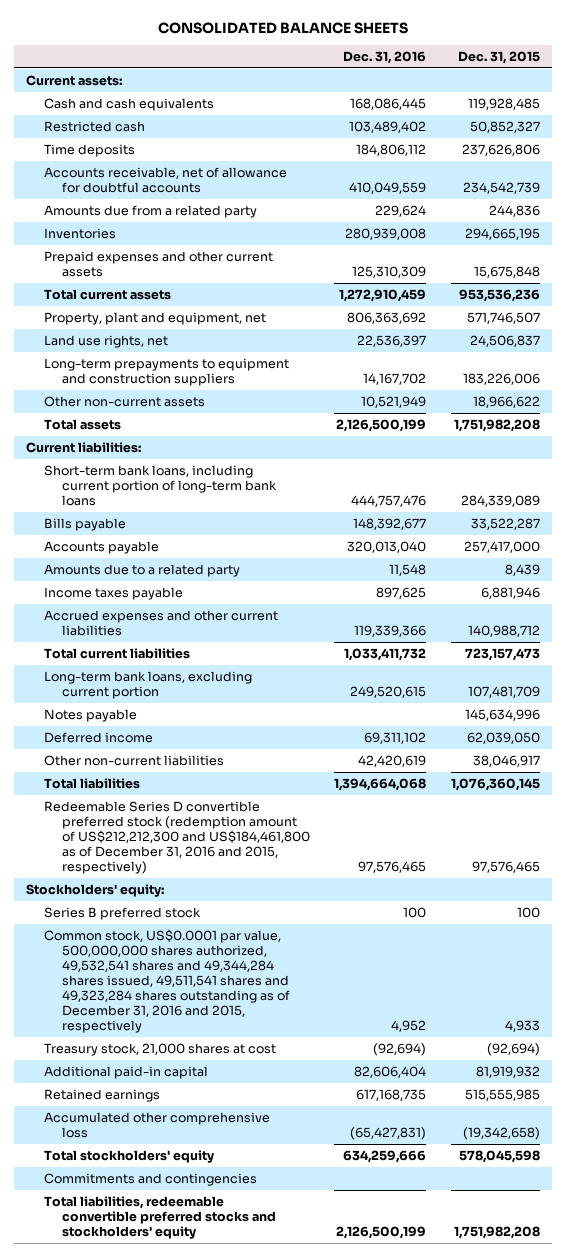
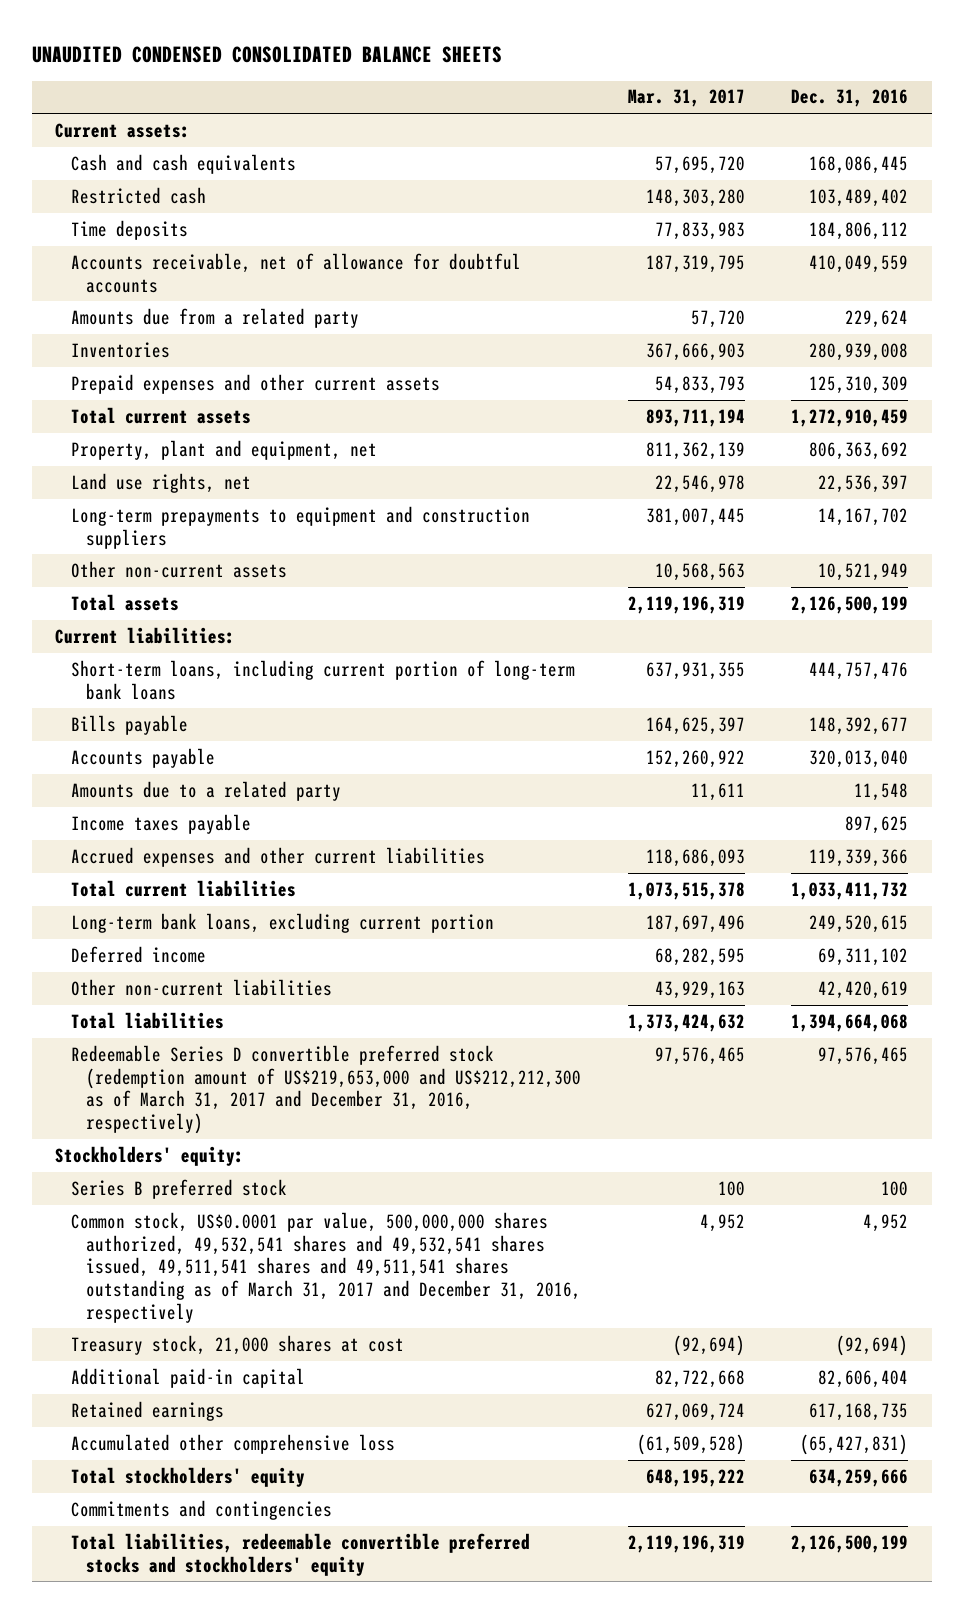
[157,21,408,34] CONSOLIDATED BALANCE SHEETS -> [32,45,503,63] UNAUDITED CONDENSED CONSOLIDATED BALANCE SHEETS
[457,51,540,65] Dec. 31, 2015 -> none
none -> [627,89,745,108] Mar. 31, 2017
[43,464,277,506] Short-term bank loans, including current portion of long-term bank loans -> [70,659,575,700] Short-term loans, including current portion of long-term bank loans
[43,708,137,722] Notes payable -> none
[43,800,310,874] Redeemable Series D convertible preferred stock (redemption amount of US$212,212,300 and US$184,461,800 as of December 31, 2016 and 2015, respectively) -> [70,1044,582,1134] Redeemable Series D convertible preferred stock (redemption amount of US$219,653,000 and US$212,212,300 as of March 31, 2017 and December 31, 2016, respectively)
[43,928,290,1033] Common stock, US$0.0001 par value, 500,000,000 shares authorized, 49,532,541 shares and 49,344,284 shares issued, 49,511,541 shares and 49,323,284 shares outstanding as of December 31, 2016 and 2015, respectively -> [70,1211,582,1323] Common stock, US$0.0001 par value, 500,000,000 shares authorized, 49,532,541 shares and 49,532,541 shares issued, 49,511,541 shares and 49,511,541 shares outstanding as of March 31, 2017 and December 31, 2016, respectively

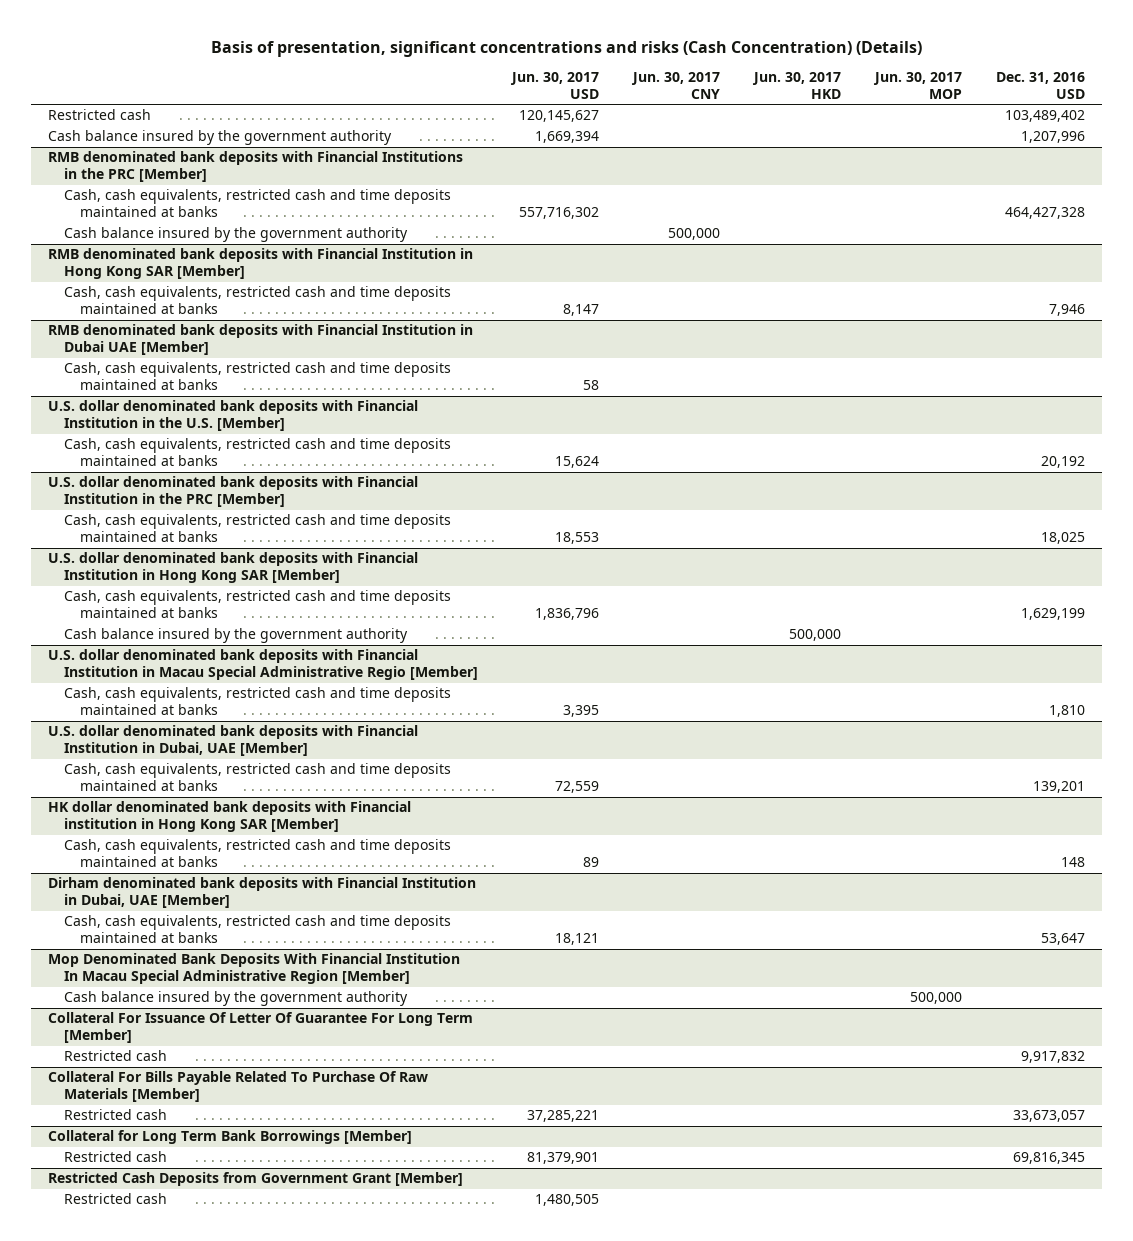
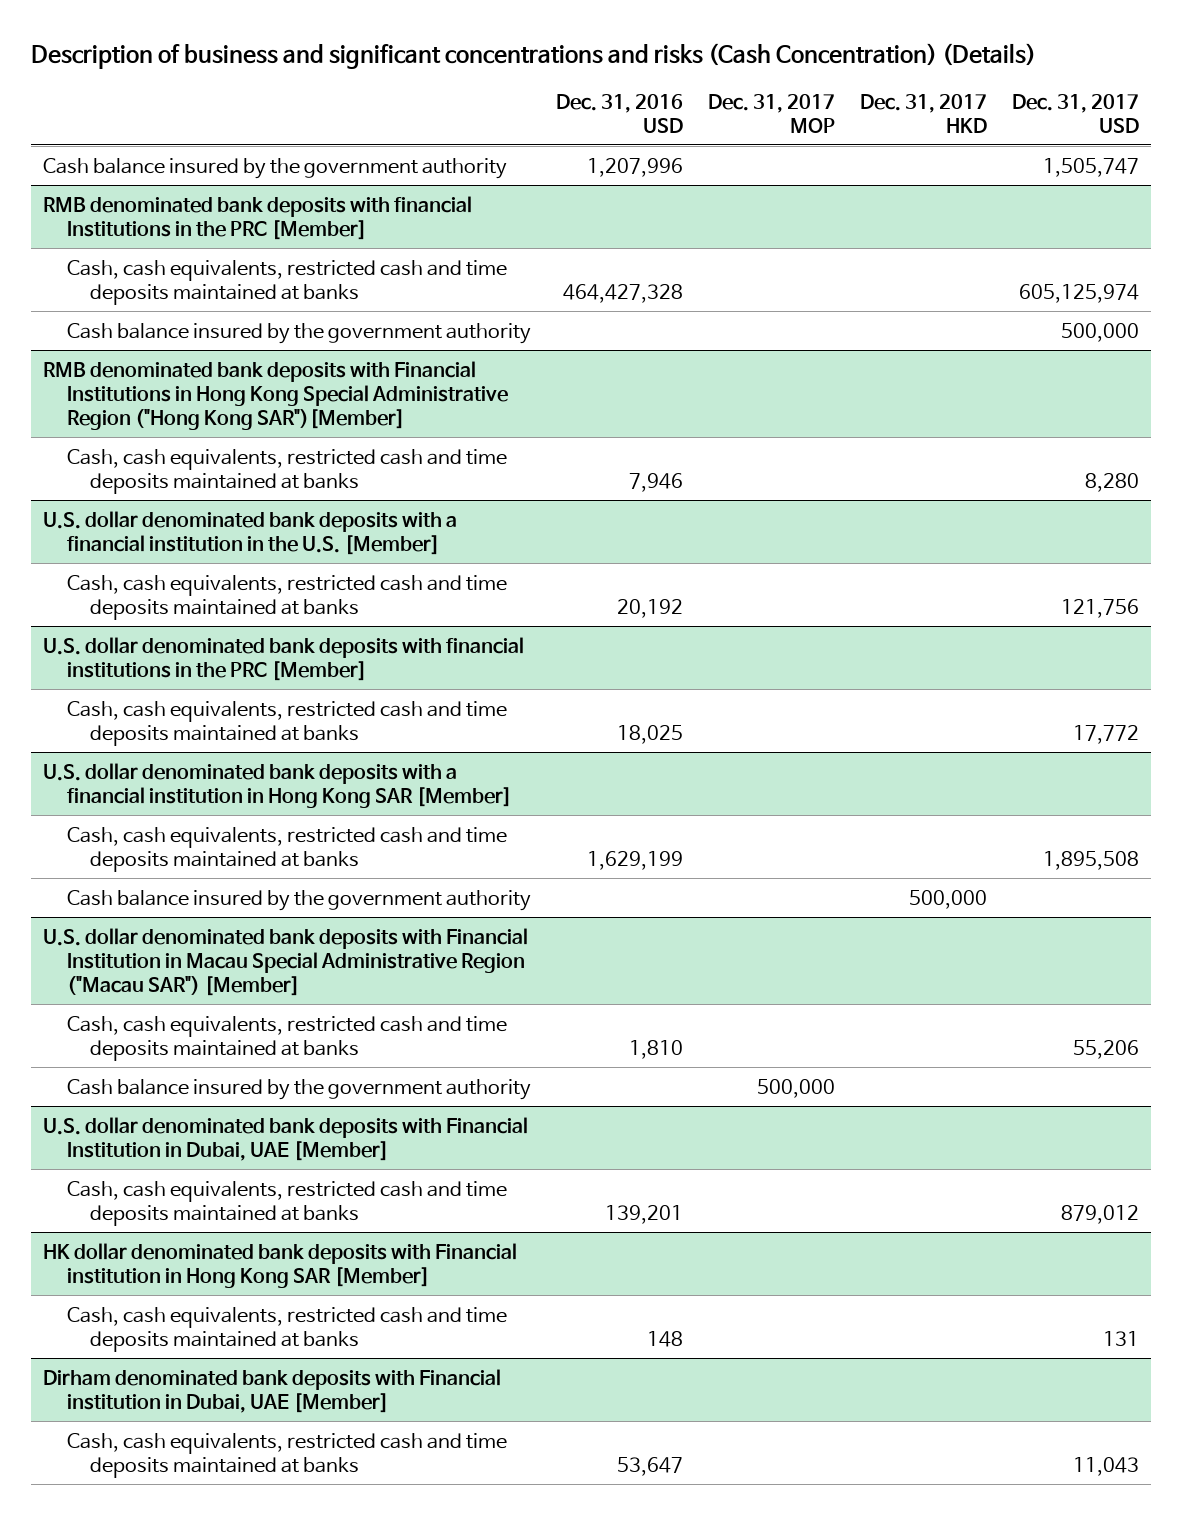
[210,40,922,57] Basis of presentation, significant concentrations and risks (Cash Concentration) (Details) -> [30,42,1036,69] Description of business and significant concentrations and risks (Cash Concentration) (Details)
[510,72,600,99] Jun. 30, 2017 USD -> none
[631,72,721,99] Jun. 30, 2017 CNY -> none
[752,72,842,99] Jun. 30, 2017 HKD -> none
[873,72,963,99] Jun. 30, 2017 MOP -> none
none -> [707,93,835,133] Dec. 31, 2017 MOP
none -> [859,93,987,133] Dec. 31, 2017 HKD
none -> [1011,93,1139,133] Dec. 31, 2017 USD
[48,109,152,121] Restricted cash -> none
[48,151,464,183] RMB denominated bank deposits with Financial Institutions in the PRC [Member] -> [43,195,473,240] RMB denominated bank deposits with financial Institutions in the PRC [Member]
[48,248,474,280] RMB denominated bank deposits with Financial Institution in Hong Kong SAR [Member] -> [43,360,508,430] RMB denominated bank deposits with Financial Institutions in Hong Kong Special Administrative Region ("Hong Kong SAR")[Member]
[48,324,474,356] RMB denominated bank deposits with Financial Institution in Dubai UAE [Member] -> none
[64,362,452,391] Cash, cash equivalents, restricted cash and time deposits maintained at banks -> none
[48,400,419,432] U.S. dollar denominated bank deposits with Financial Institution in the U.S. [Member] -> [43,510,458,555] U.S. dollar denominated bank deposits with a financial institution in the U.S. [Member]
[48,476,419,508] U.S. dollar denominated bank deposits with Financial Institution in the PRC [Member] -> [43,636,525,681] U.S. dollar denominated bank deposits with financial institutions in the PRC [Member]
[48,552,419,584] U.S. dollar denominated bank deposits with Financial Institution in Hong Kong SAR [Member] -> [43,762,512,808] U.S. dollar denominated bank deposits with a financial institution in Hong Kong SAR [Member]
[48,649,479,681] U.S. dollar denominated bank deposits with Financial Institution in Macau Special Administrative Regio [Member] -> [43,927,529,996] U.S. dollar denominated bank deposits with Financial Institution in Macau Special Administrative Region ("Macau SAR") [Member]
none -> [66,1078,531,1100] Cash balance insured by the government authority
[48,877,477,909] Dirham denominated bank deposits with Financial Institution in Dubai, UAE [Member] -> [43,1368,502,1413] Dirham denominated bank deposits with Financial institution in Dubai, UAE [Member]
[48,953,461,985] Mop Denominated Bank Deposits With Financial Institution In Macau Special Administrative Region [Member] -> none
[64,991,409,1007] Cash balance insured by the government authority -> none
[48,1012,474,1044] Collateral For Issuance Of Letter Of Guarantee For Long Term [Member] -> none
[64,1050,168,1062] Restricted cash -> none
[48,1071,429,1103] Collateral For Bills Payable Related To Purchase Of Raw Materials [Member] -> none
[64,1109,168,1121] Restricted cash -> none
[48,1130,413,1145] Collateral for Long Term Bank Borrowings [Member] -> none
[64,1151,168,1163] Restricted cash -> none
[48,1172,464,1187] Restricted Cash Deposits from Government Grant [Member] -> none
[64,1193,168,1205] Restricted cash -> none

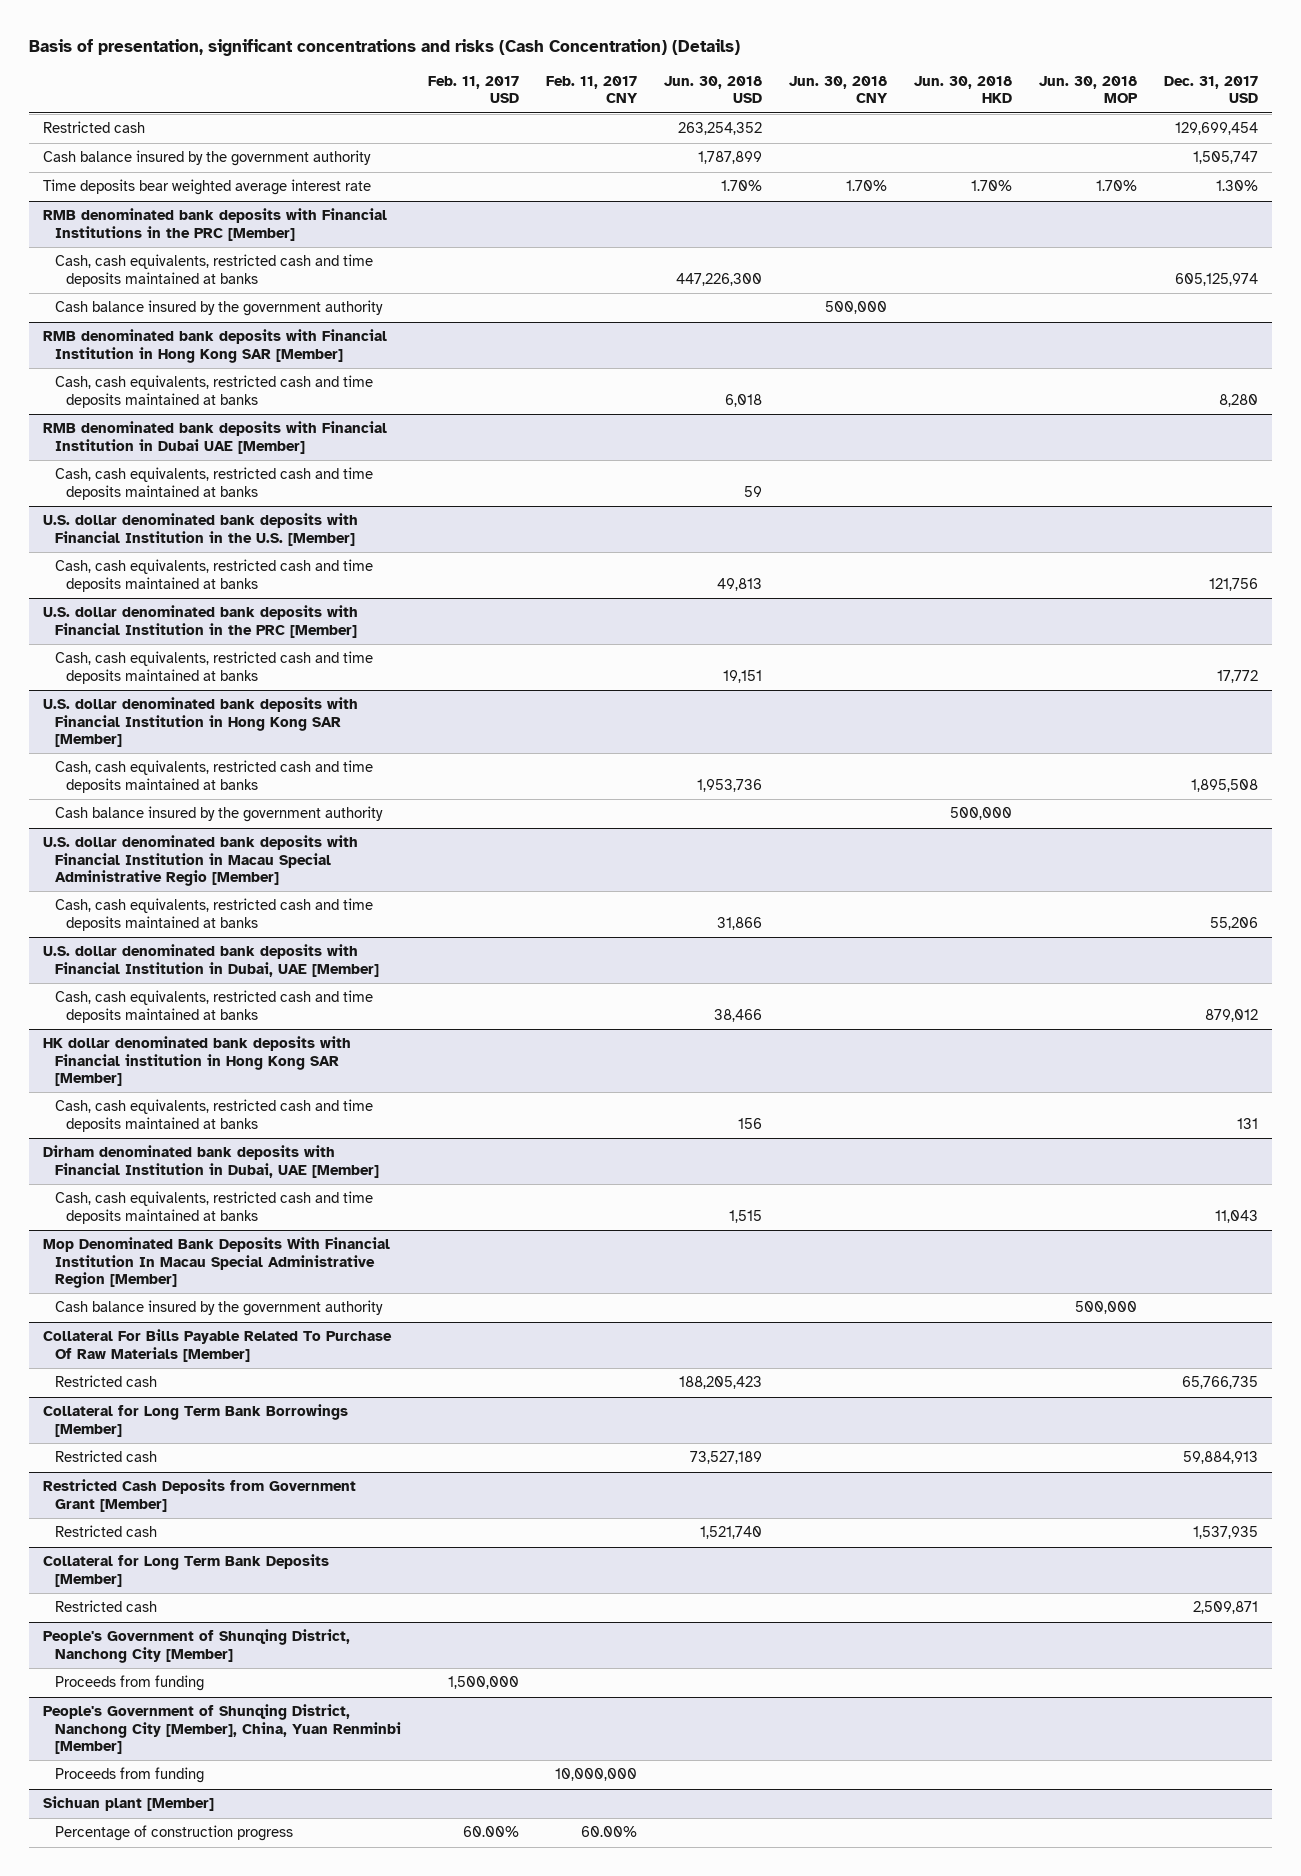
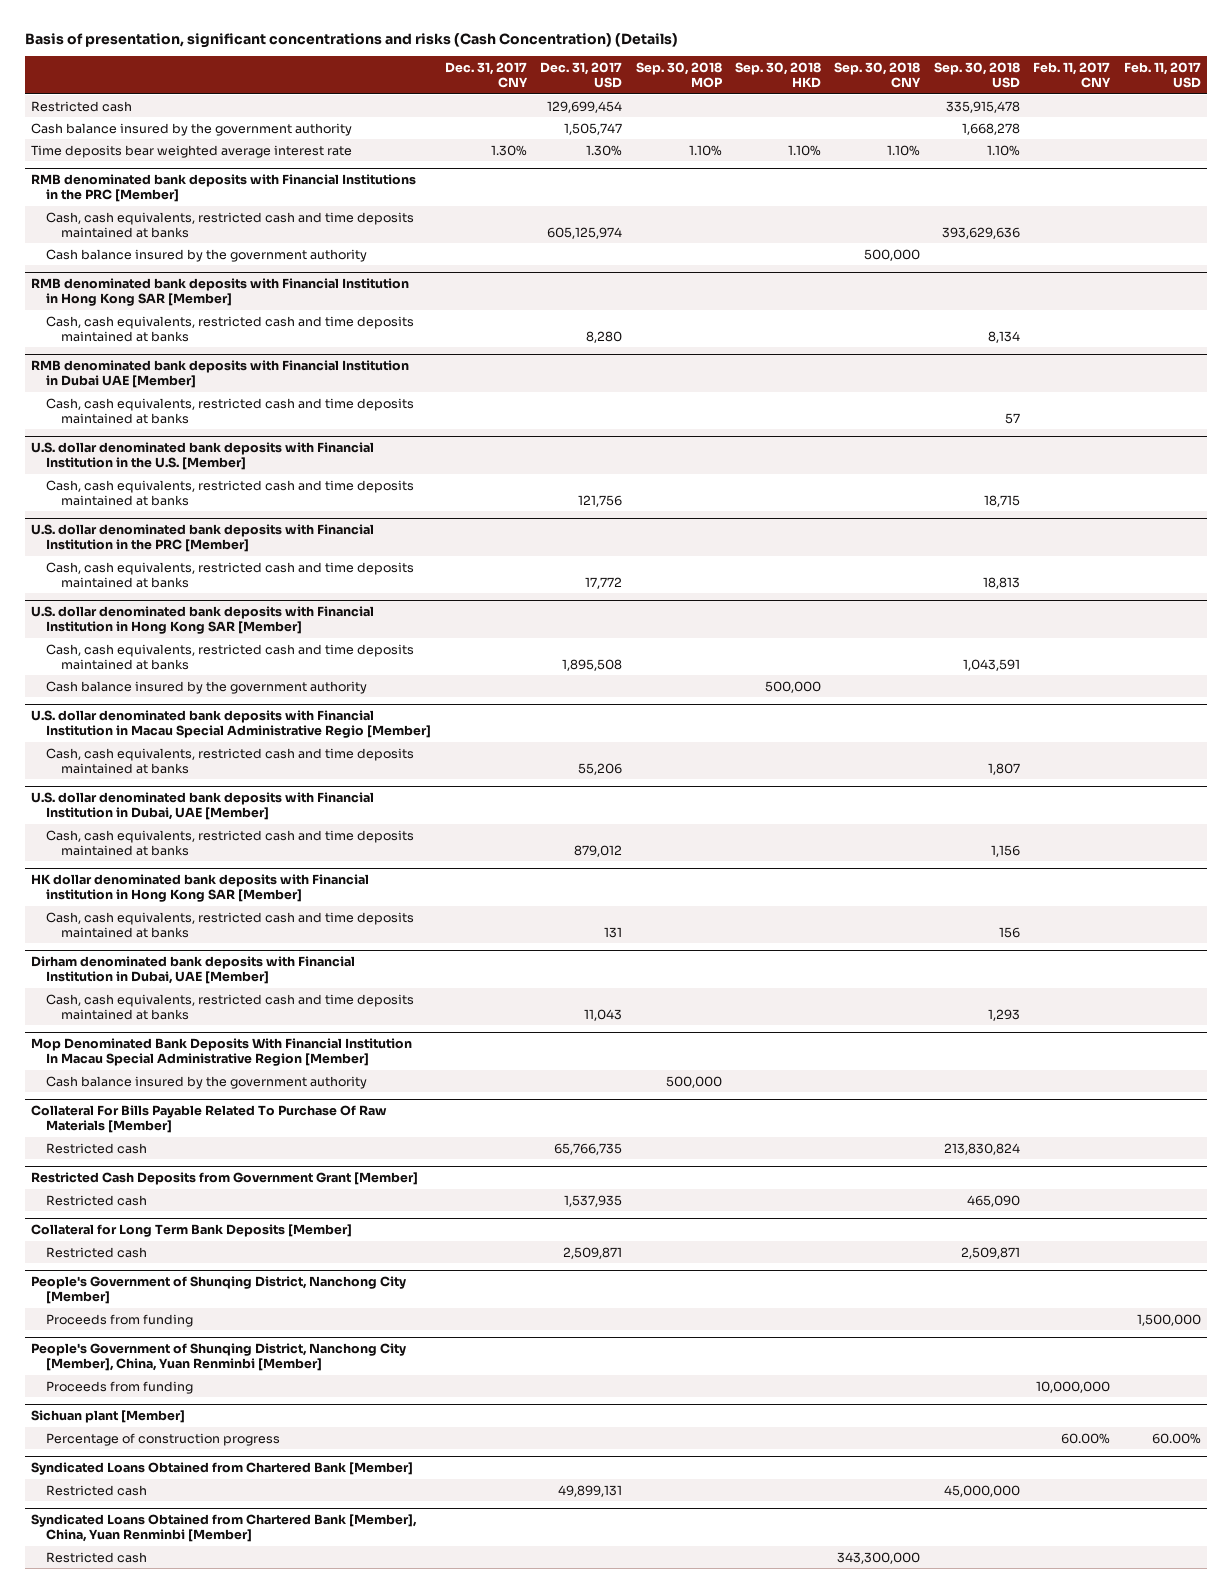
[663,76,762,104] Jun. 30, 2018 USD -> none
[788,76,888,104] Jun. 30, 2018 CNY -> none
[914,76,1013,104] Jun. 30, 2018 HKD -> none
[1039,76,1139,104] Jun. 30, 2018 MOP -> none
none -> [444,61,528,89] Dec. 31, 2017 CNY
none -> [635,61,723,89] Sep. 30, 2018 MOP
none -> [734,61,821,89] Sep. 30, 2018 HKD
none -> [834,61,922,89] Sep. 30, 2018 CNY
none -> [933,61,1020,89] Sep. 30, 2018 USD
[42,1404,348,1437] Collateral for Long Term Bank Borrowings [Member] -> none
[54,1450,157,1463] Restricted cash -> none
none -> [31,1462,414,1476] Syndicated Loans Obtained from Chartered Bank [Member]
none -> [46,1484,148,1496] Restricted cash
none -> [31,1514,418,1543] Syndicated Loans Obtained from Chartered Bank [Member], China, Yuan Renminbi [Member]
none -> [46,1551,148,1563] Restricted cash

